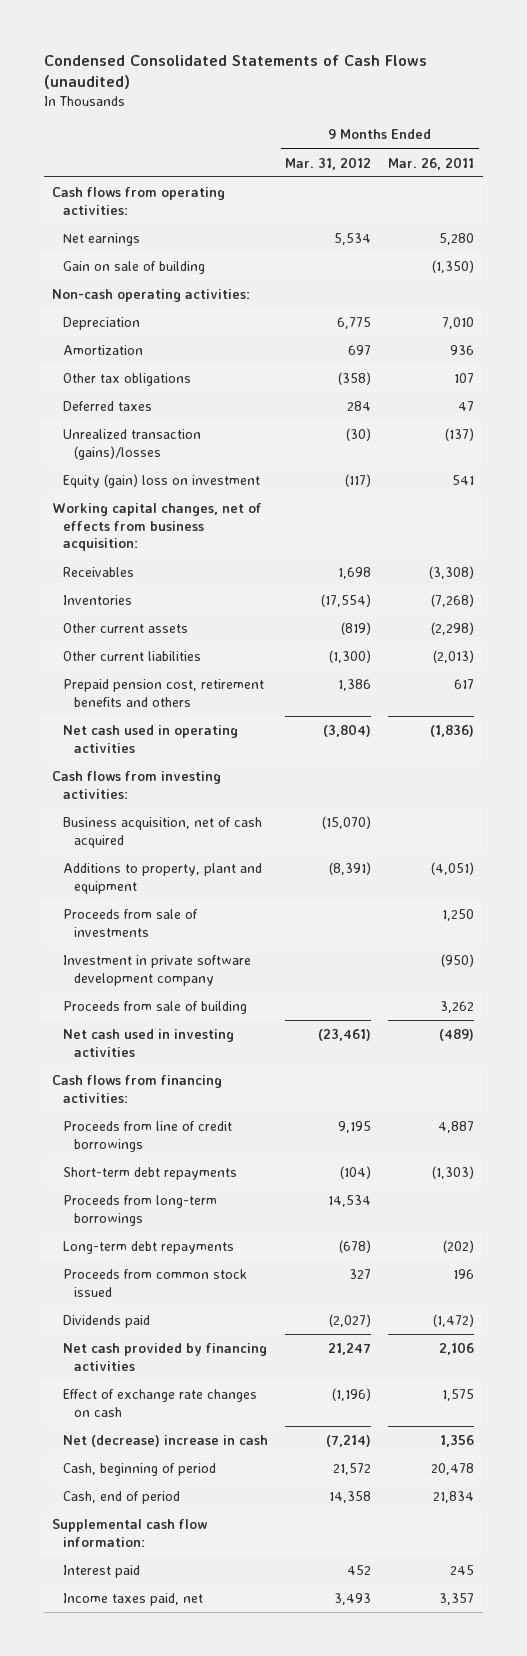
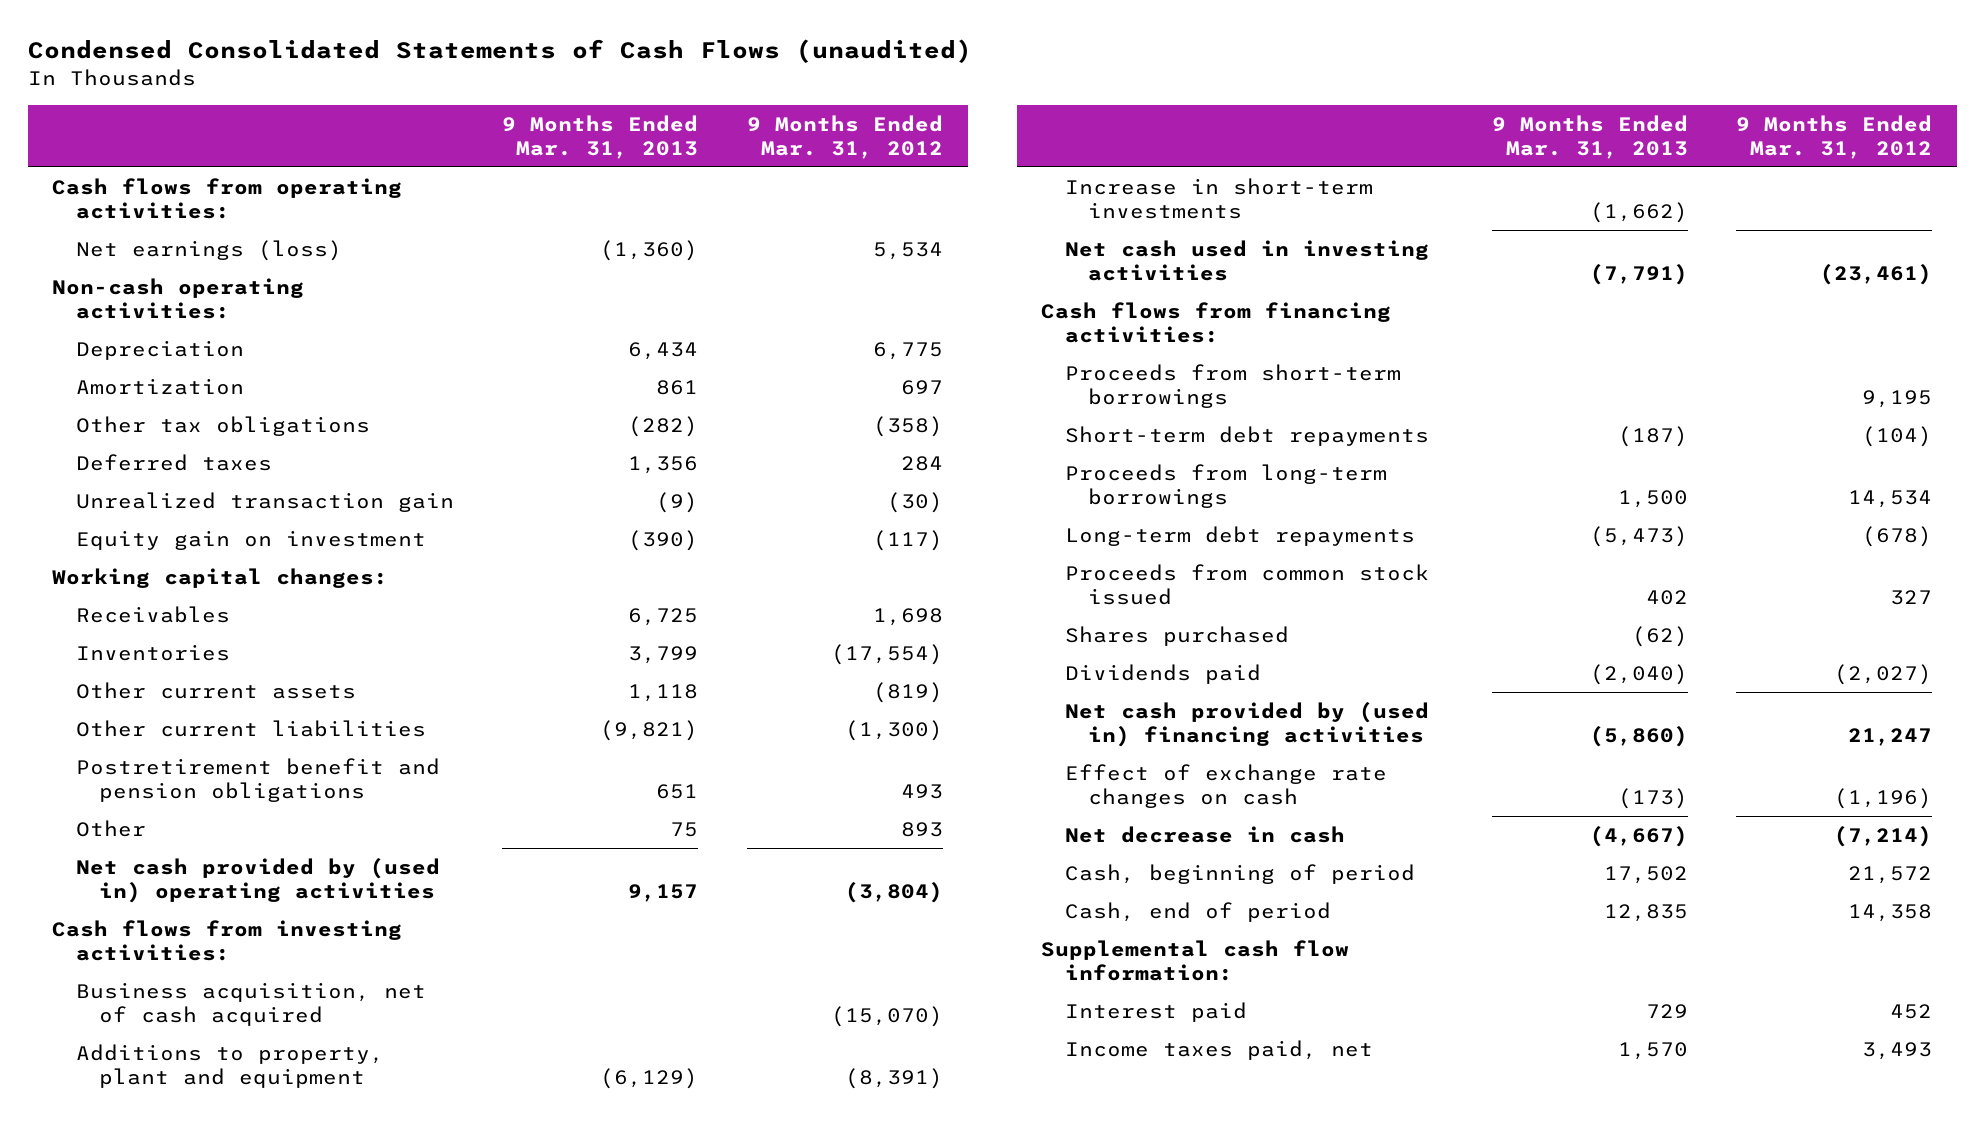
[388,156,475,170] Mar. 26, 2011 -> none
none -> [502,114,699,159] 9 Months Ended Mar. 31, 2013
[63,260,206,274] Gain on sale of building -> none
[63,232,141,246] Net earnings -> [75,239,342,261] Net earnings (loss)
[52,502,263,552] Working capital changes, net of effects from business acquisition: -> none
[63,428,202,460] Unrealized transaction (gains)/losses -> [75,491,454,512] Unrealized transaction gain
[63,473,261,488] Equity (gain) loss on investment -> [75,529,426,550] Equity gain on investment
none -> [52,567,389,588] Working capital changes:
[63,678,265,707] Prepaid pension cost, retirement benefits and others -> none
none -> [75,757,440,802] Postretirement benefit and pension obligations
none -> [75,819,146,837] Other
[63,724,239,753] Net cash used in operating activities -> [75,857,440,903] Net cash provided by (used in) operating activities
[63,908,199,937] Proceeds from sale of investments -> none
[63,954,252,986] Investment in private software development company -> none
[63,1000,248,1014] Proceeds from sale of building -> none
none -> [1064,177,1373,219] Increase in short-term investments
[63,1120,233,1152] Proceeds from line of credit borrowings -> [1064,363,1401,408] Proceeds from short-term borrowings
none -> [1064,625,1289,646] Shares purchased
[63,1342,268,1371] Net cash provided by financing activities -> [1064,701,1429,747] Net cash provided by (used in) financing activities
[63,1434,269,1447] Net (decrease) increase in cash -> [1064,825,1345,843] Net decrease in cash

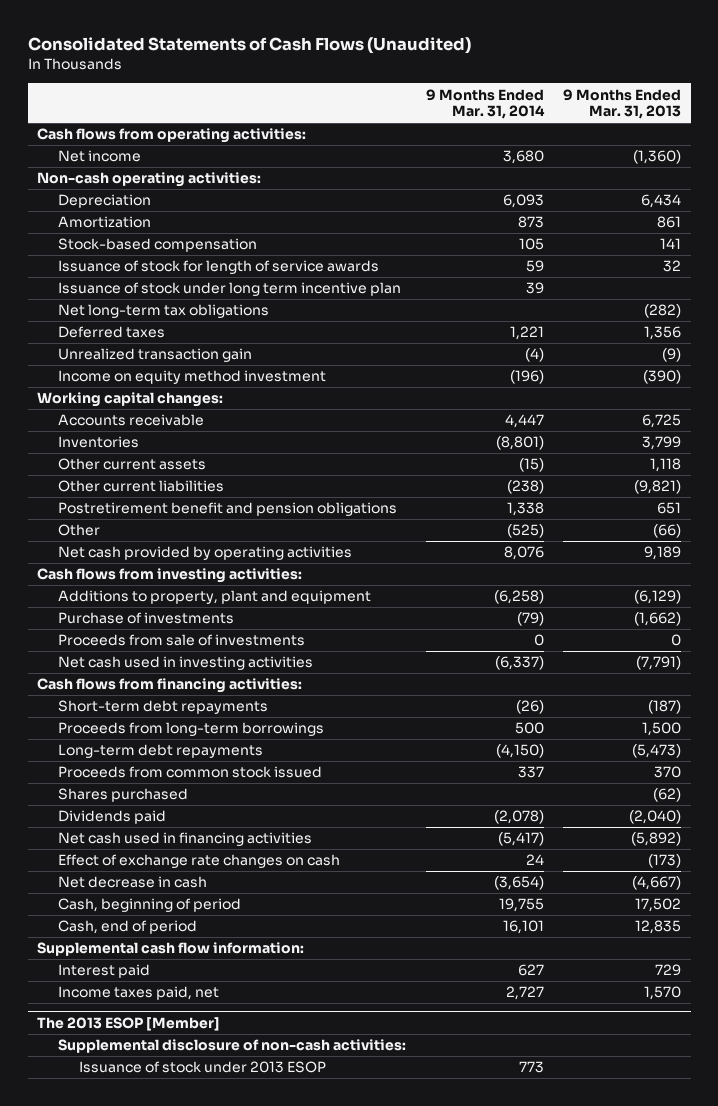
[27,39,972,64] Condensed Consolidated Statements of Cash Flows (unaudited) -> [27,36,471,54] Consolidated Statements of Cash Flows (Unaudited)
[747,114,944,159] 9 Months Ended Mar. 31, 2012 -> none
none -> [425,88,545,120] 9 Months Ended Mar. 31, 2014
[75,239,342,261] Net earnings (loss) -> [58,150,142,163] Net income
none -> [58,238,258,253] Stock-based compensation
none -> [58,260,380,275] Issuance of stock for length of service awards
none -> [58,282,402,297] Issuance of stock under long term incentive plan
[75,415,370,436] Other tax obligations -> [58,304,270,319] Net long-term tax obligations
[75,529,426,550] Equity gain on investment -> [58,370,327,385] Income on equity method investment
[75,605,230,623] Receivables -> [58,414,205,427] Accounts receivable
[670,821,699,837] 75 -> [653,524,682,539] (66)
[75,857,440,903] Net cash provided by (used in) operating activities -> [58,546,353,561] Net cash provided by operating activities
[628,883,699,902] 9,157 -> [644,546,682,561] 9,189
[75,981,426,1026] Business acquisition, net of cash acquired -> none
[1064,177,1373,219] Increase in short-term investments -> [58,612,235,625] Purchase of investments
none -> [58,634,306,647] Proceeds from sale of investments
[1064,363,1401,408] Proceeds from short-term borrowings -> none
[1645,589,1688,605] 402 -> [654,766,682,779] 370
[1064,701,1429,747] Net cash provided by (used in) financing activities -> [58,832,313,847] Net cash used in financing activities
[1589,725,1688,747] (5,860) -> [631,832,682,847] (5,892)
none -> [37,1016,221,1031] The 2013 ESOP [Member]
none -> [58,1039,407,1054] Supplemental disclosure of non-cash activities:
none -> [78,1061,326,1074] Issuance of stock under 2013 ESOP

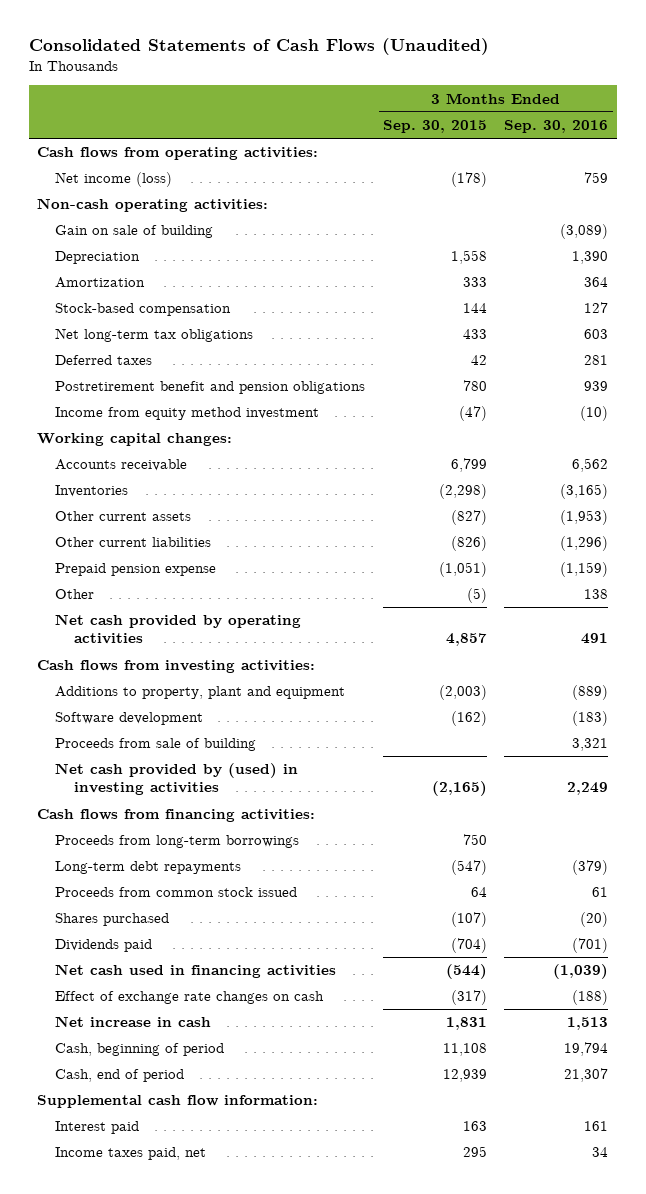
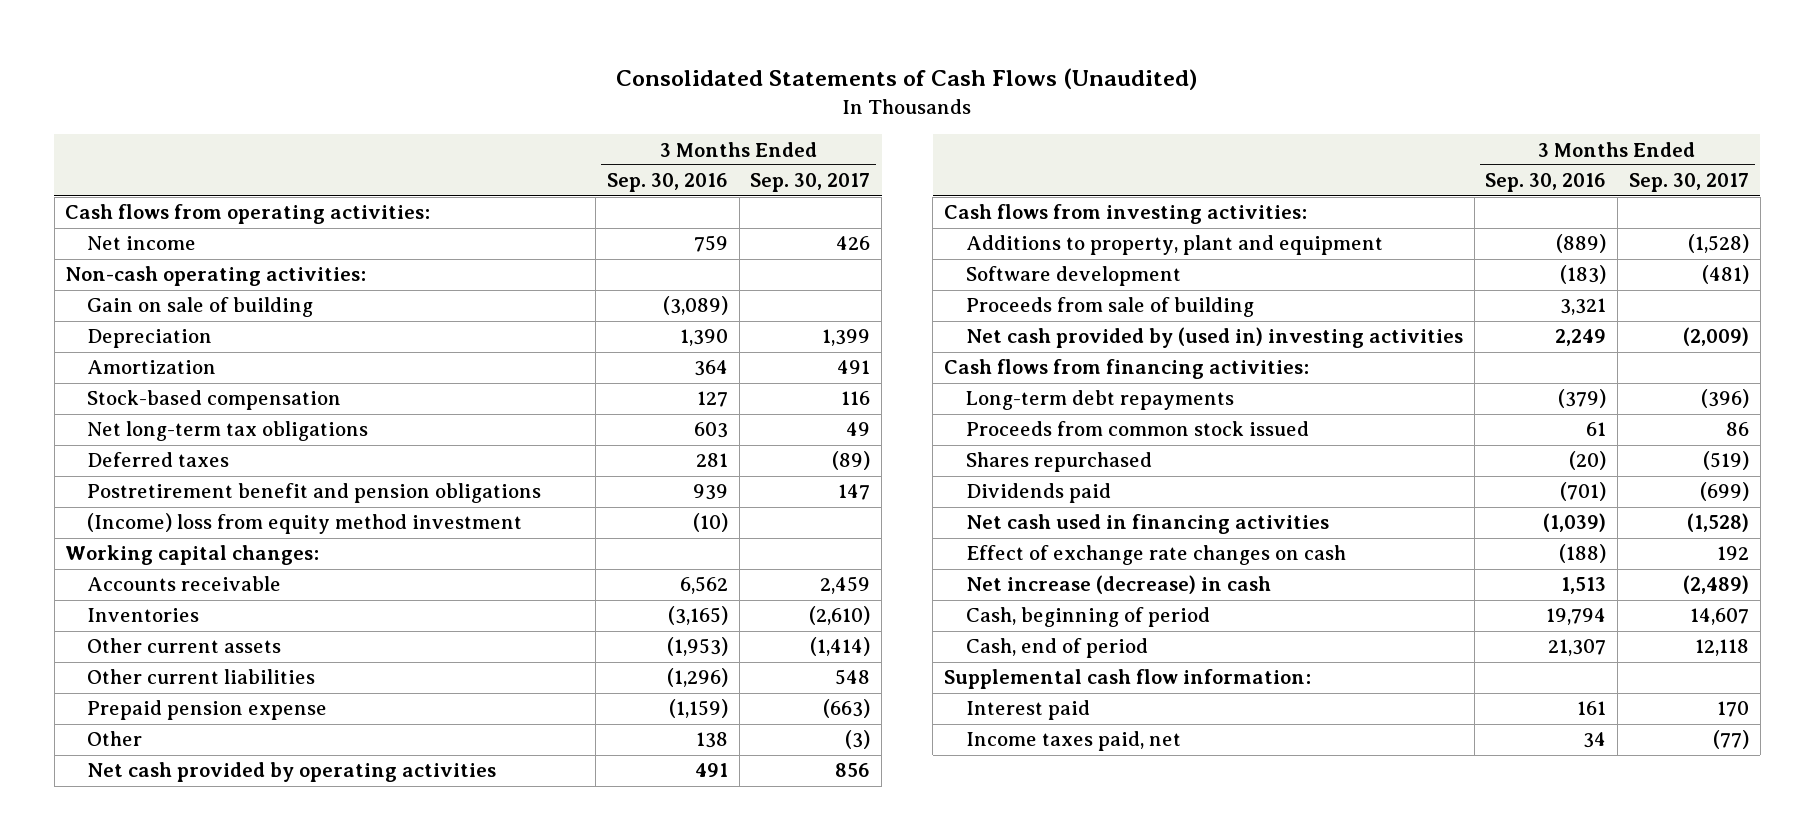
[382,119,487,133] Sep. 30, 2015 -> none
none -> [750,173,871,193] Sep. 30, 2017
[55,172,173,188] Net income (loss) -> [87,236,197,251] Net income
[55,407,320,421] Income from equity method investment -> [87,513,523,535] (Income) loss from equity method investment
[55,763,299,796] Net cash provided by (used) in investing activities -> [965,327,1463,349] Net cash provided by (used in) investing activities
[55,835,300,849] Proceeds from long-term borrowings -> none
[55,913,170,927] Shares purchased -> [965,452,1152,473] Shares repurchased
[55,1016,212,1028] Net increase in cash -> [965,575,1271,595] Net increase (decrease) in cash

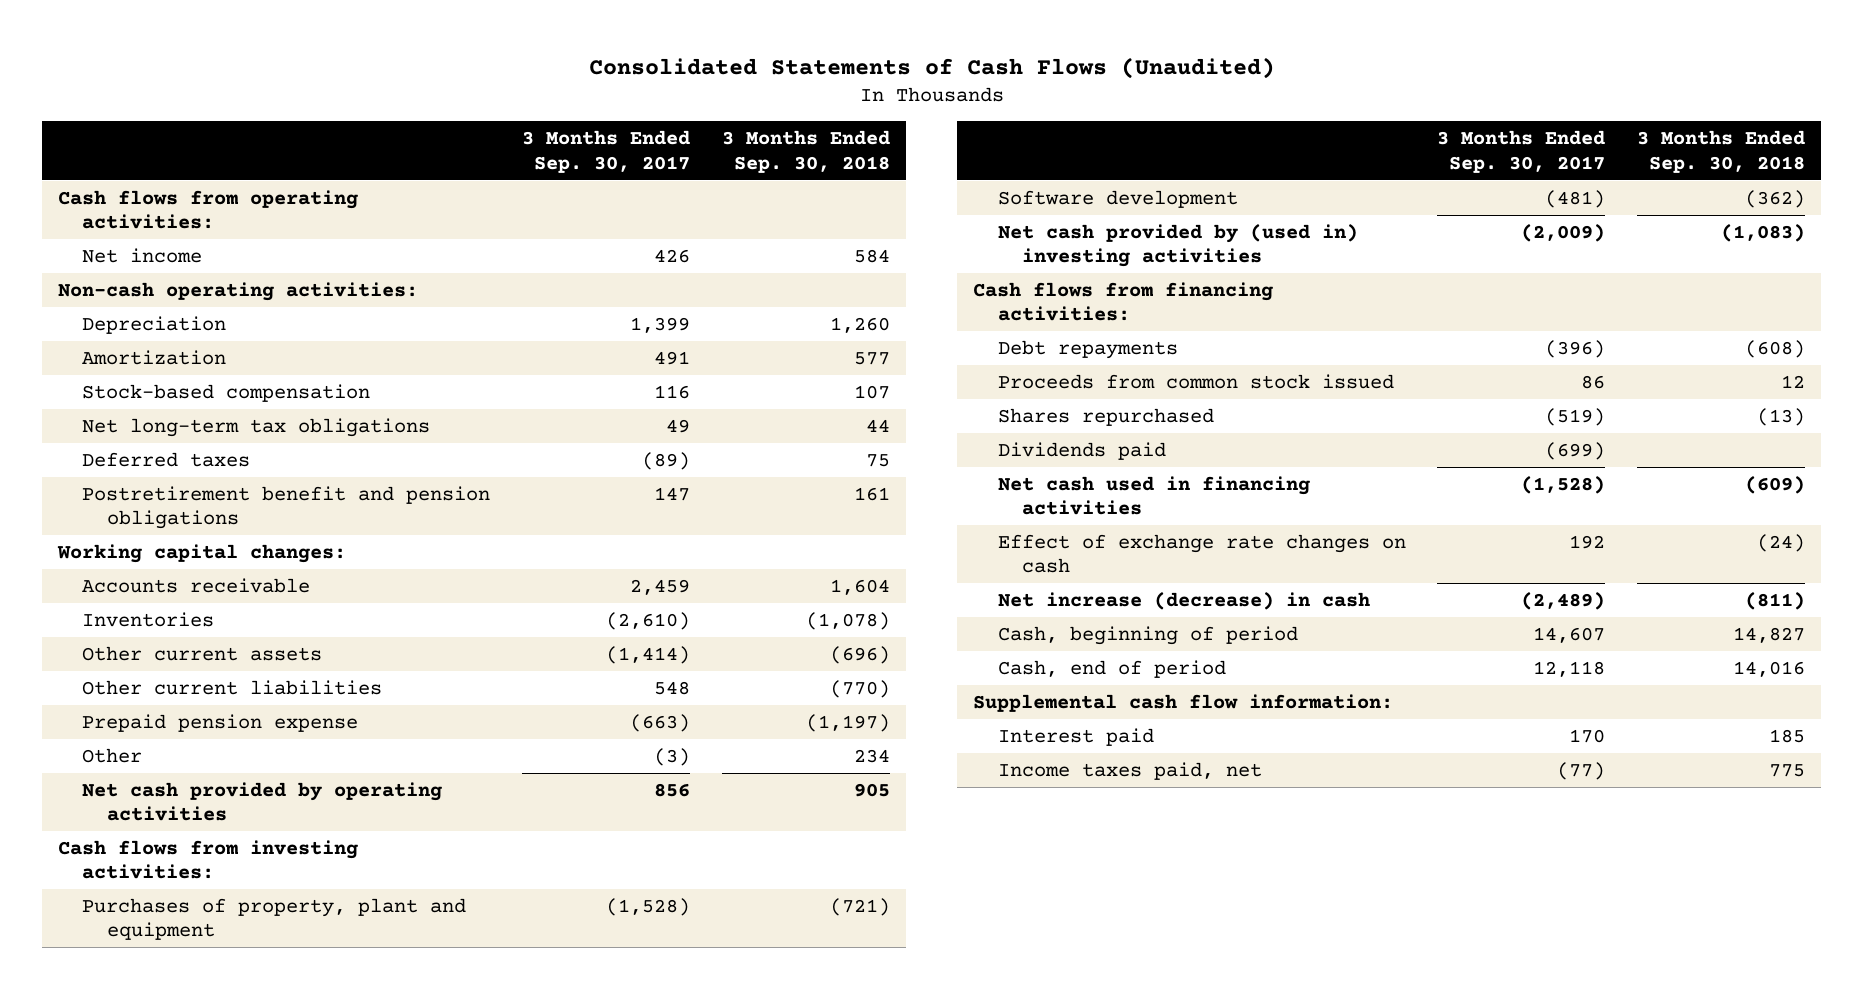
[606,173,728,193] Sep. 30, 2016 -> none
none -> [722,130,891,173] 3 Months Ended Sep. 30, 2018
[87,297,314,318] Gain on sale of building -> none
[87,513,523,535] (Income) loss from equity method investment -> none
[965,235,1383,256] Additions to property, plant and equipment -> [82,897,467,941] Purchases of property, plant and equipment
[965,297,1254,318] Proceeds from sale of building -> none
[965,390,1234,411] Long-term debt repayments -> [997,339,1178,359] Debt repayments

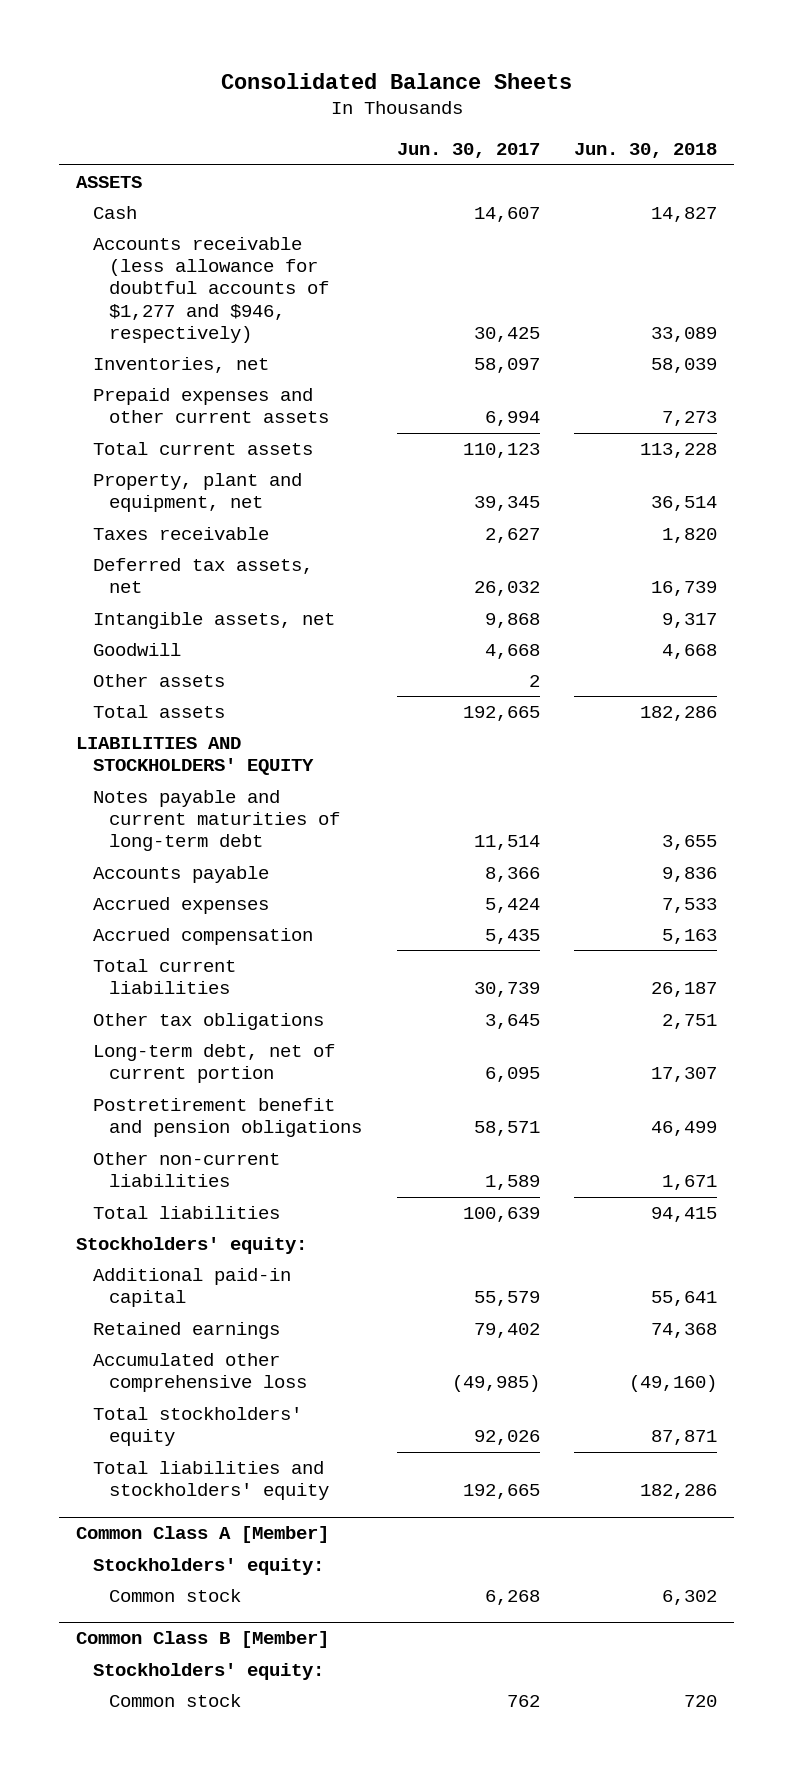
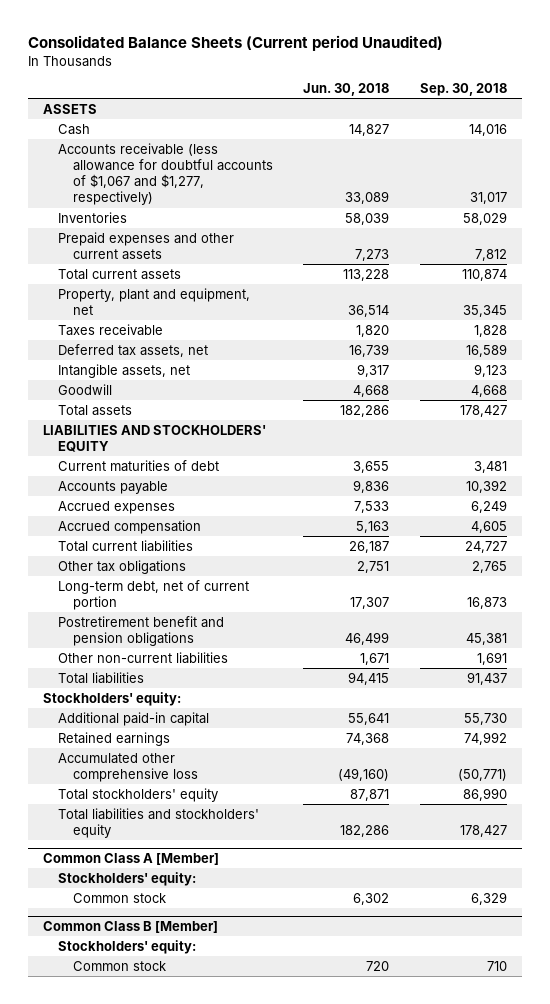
[220,72,572,89] Consolidated Balance Sheets -> [28,35,444,52] Consolidated Balance Sheets (Current period Unaudited)
[396,143,540,159] Jun. 30, 2017 -> none
none -> [419,83,507,97] Sep. 30, 2018
[92,236,330,343] Accounts receivable (less allowance for doubtful accounts of $1,277 and $946, respectively) -> [57,142,273,206] Accounts receivable (less allowance for doubtful accounts of $1,067 and $1,277, respectively)
[92,356,269,373] Inventories, net -> [57,211,127,223] Inventories
[92,673,225,687] Other assets -> none
[92,789,341,852] Notes payable and current maturities of long-term debt -> [57,459,219,472] Current maturities of debt

